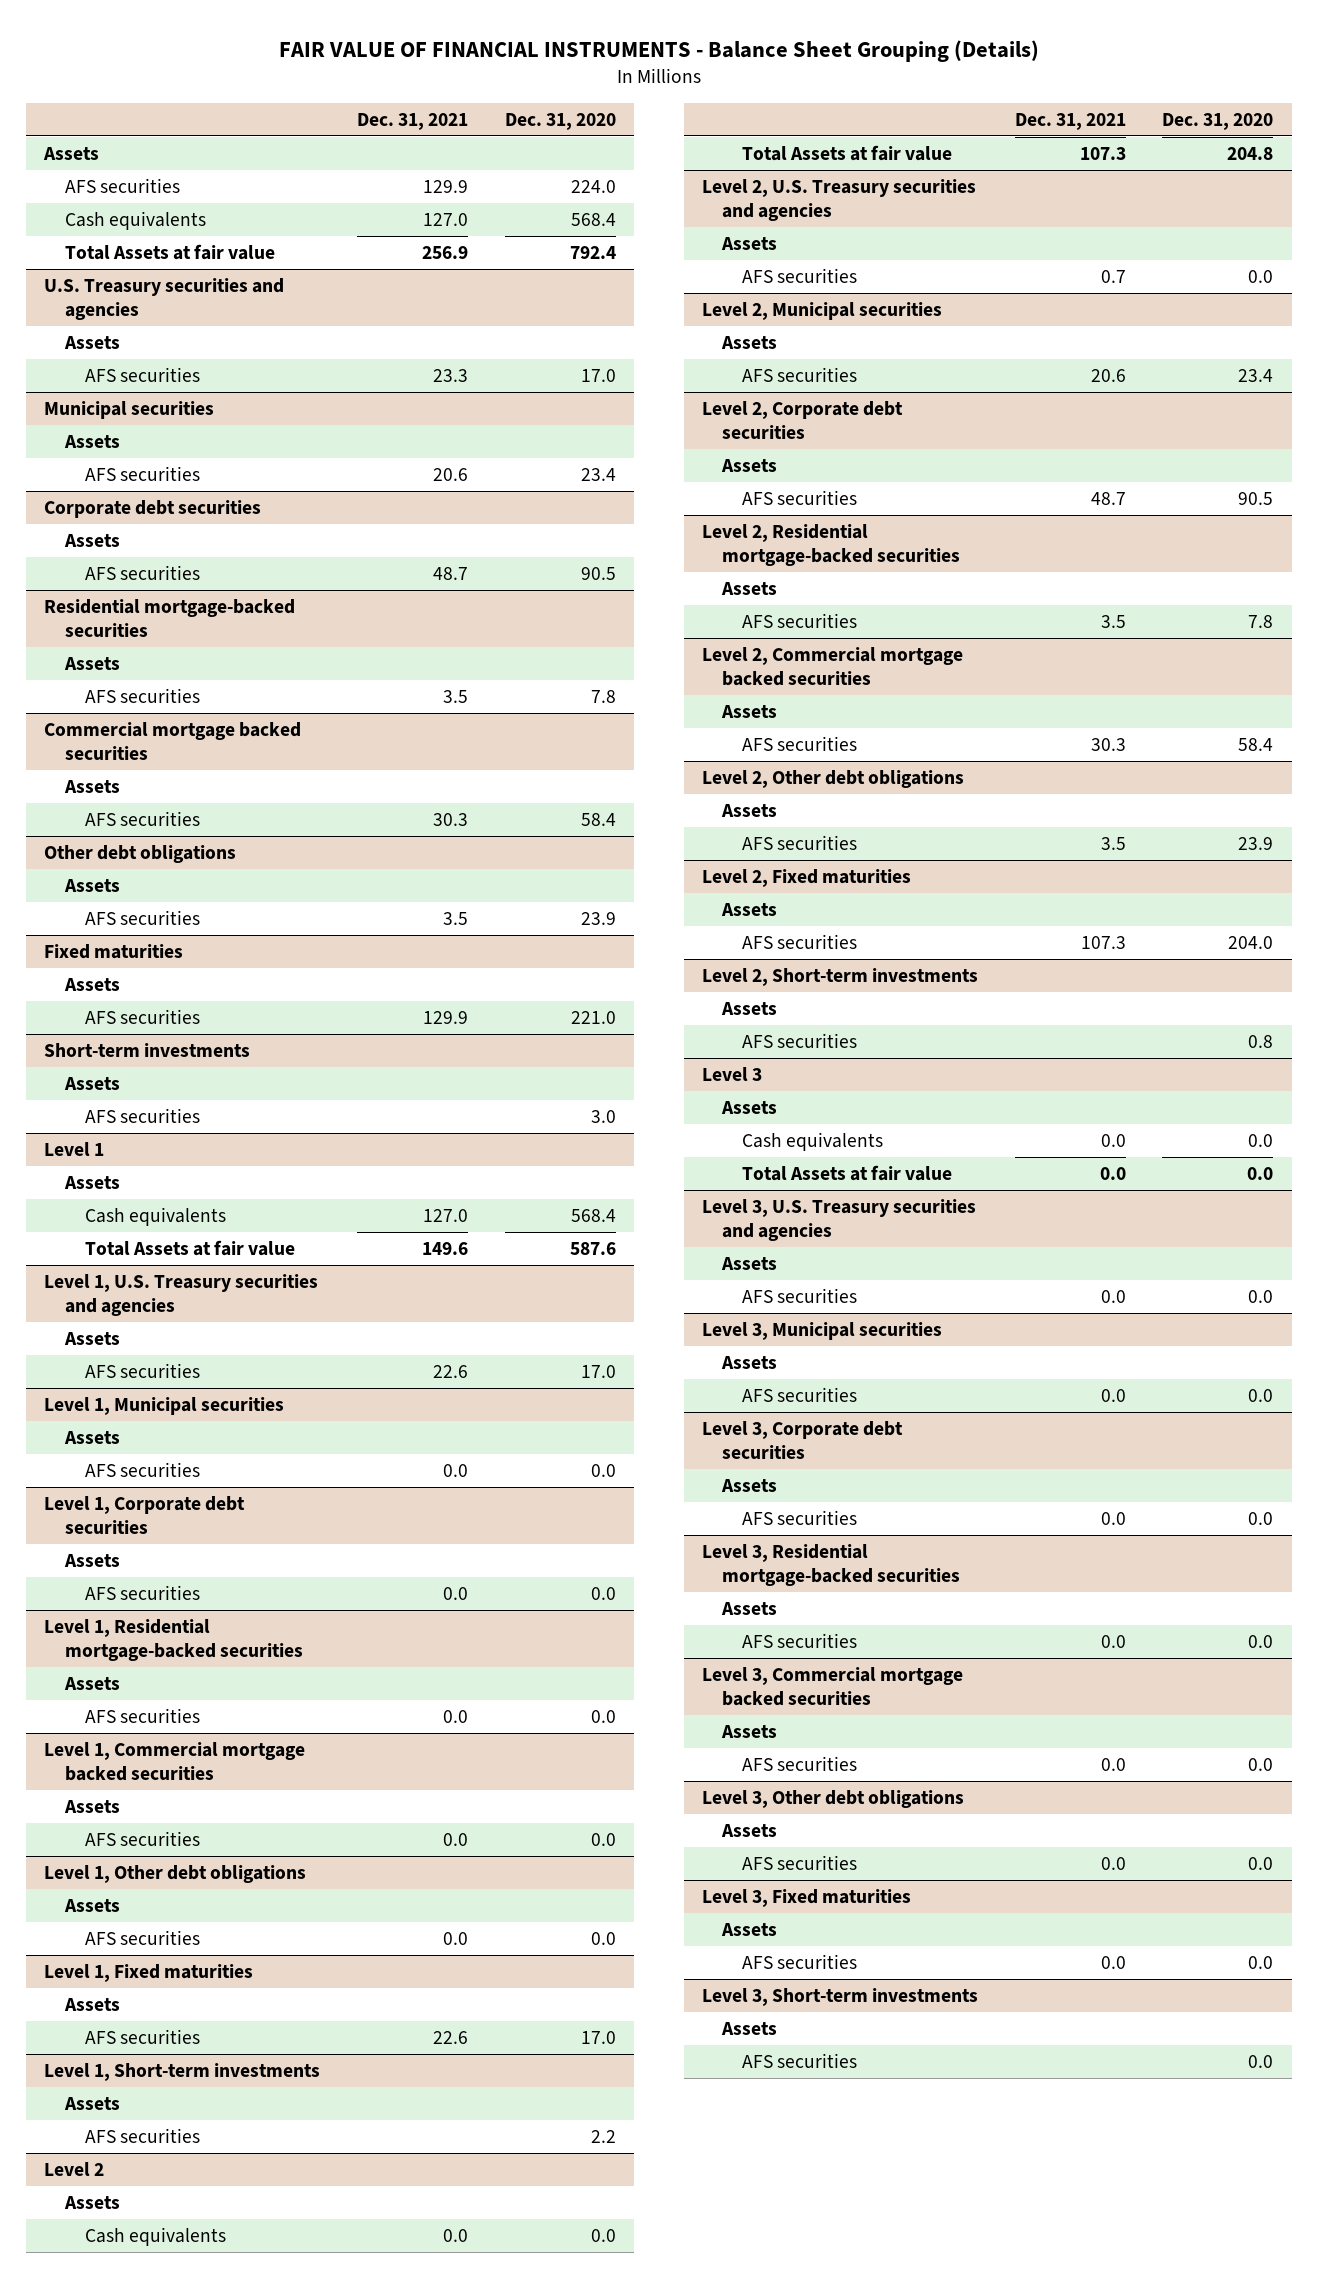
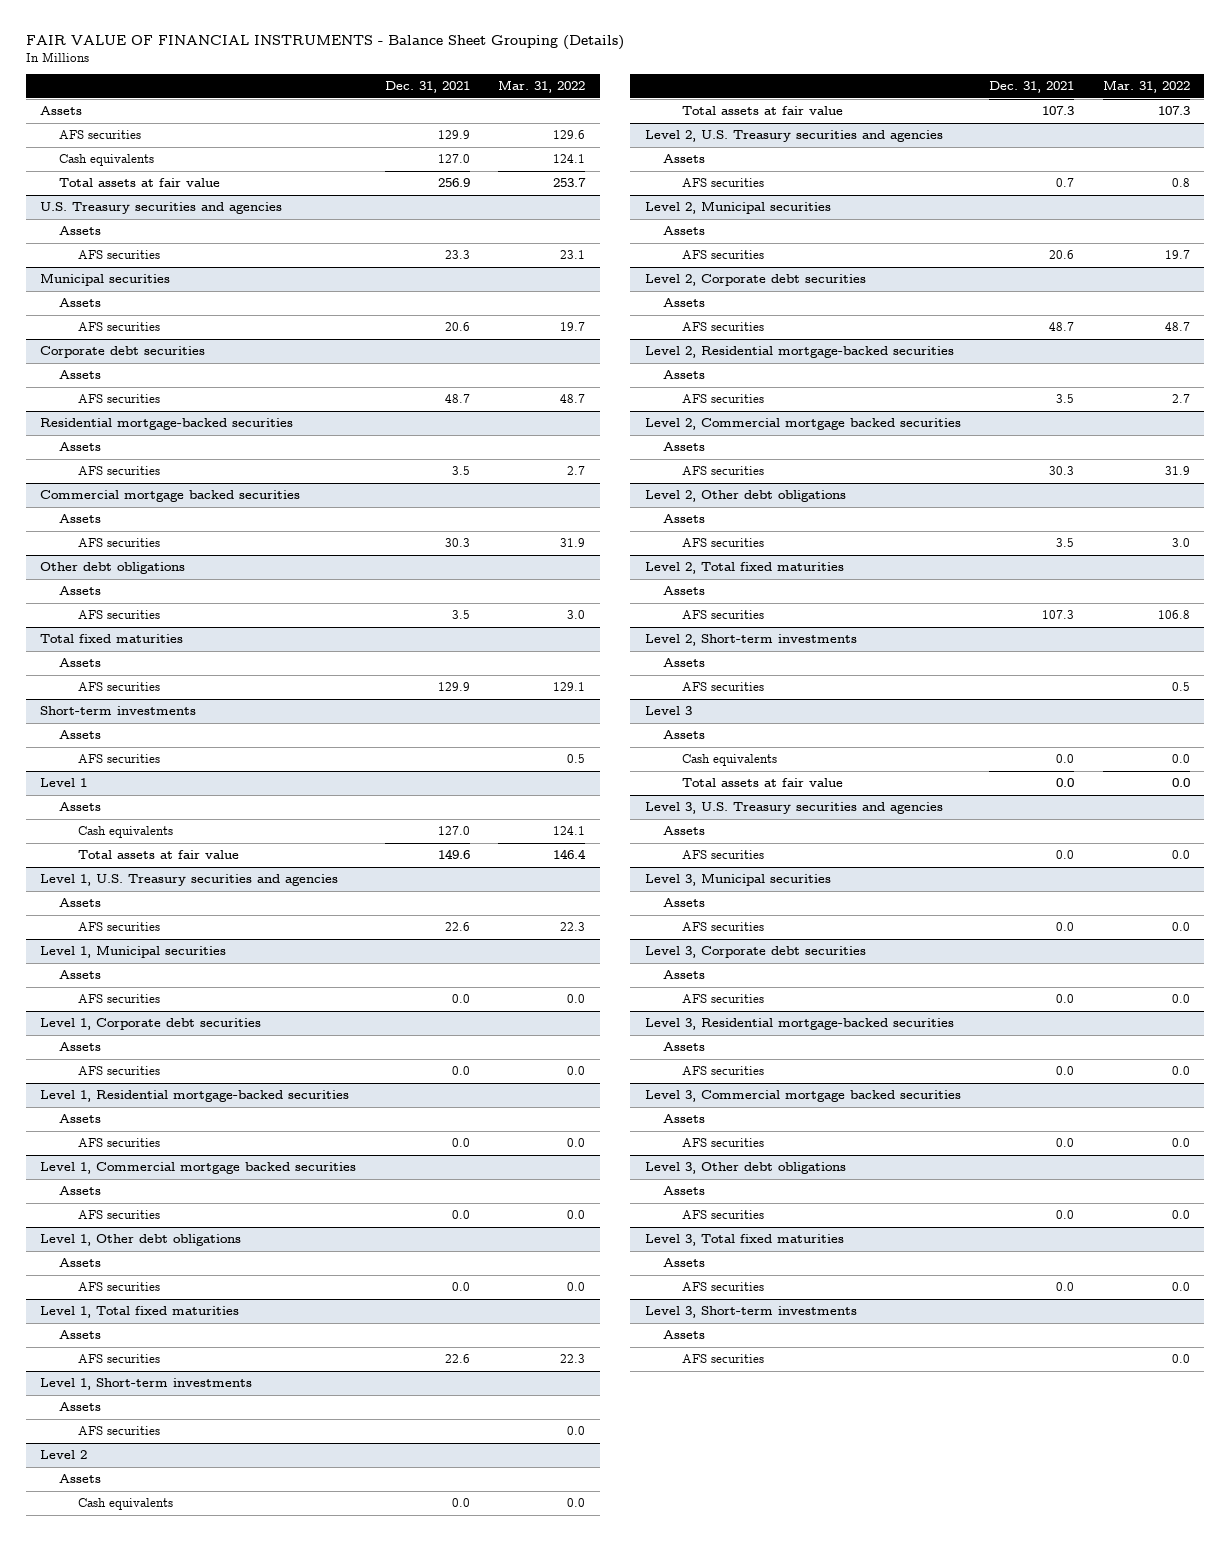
[504,112,616,130] Dec. 31, 2020 -> none
none -> [498,80,586,94] Mar. 31, 2022
[64,243,275,260] Total Assets at fair value -> [59,178,221,188] Total assets at fair value
[44,943,184,959] Fixed maturities -> [40,634,184,644] Total fixed maturities
[84,1239,295,1256] Total Assets at fair value -> [78,850,240,860] Total assets at fair value
[44,1963,254,1982] Level 1, Fixed maturities -> [40,1306,240,1319] Level 1, Total fixed maturities
[742,144,953,161] Total Assets at fair value -> [682,106,844,116] Total assets at fair value
[701,868,911,887] Level 2, Fixed maturities -> [644,562,844,575] Level 2, Total fixed maturities
[742,1164,953,1181] Total Assets at fair value -> [682,778,844,788] Total assets at fair value
[701,1888,911,1907] Level 3, Fixed maturities -> [644,1234,844,1247] Level 3, Total fixed maturities

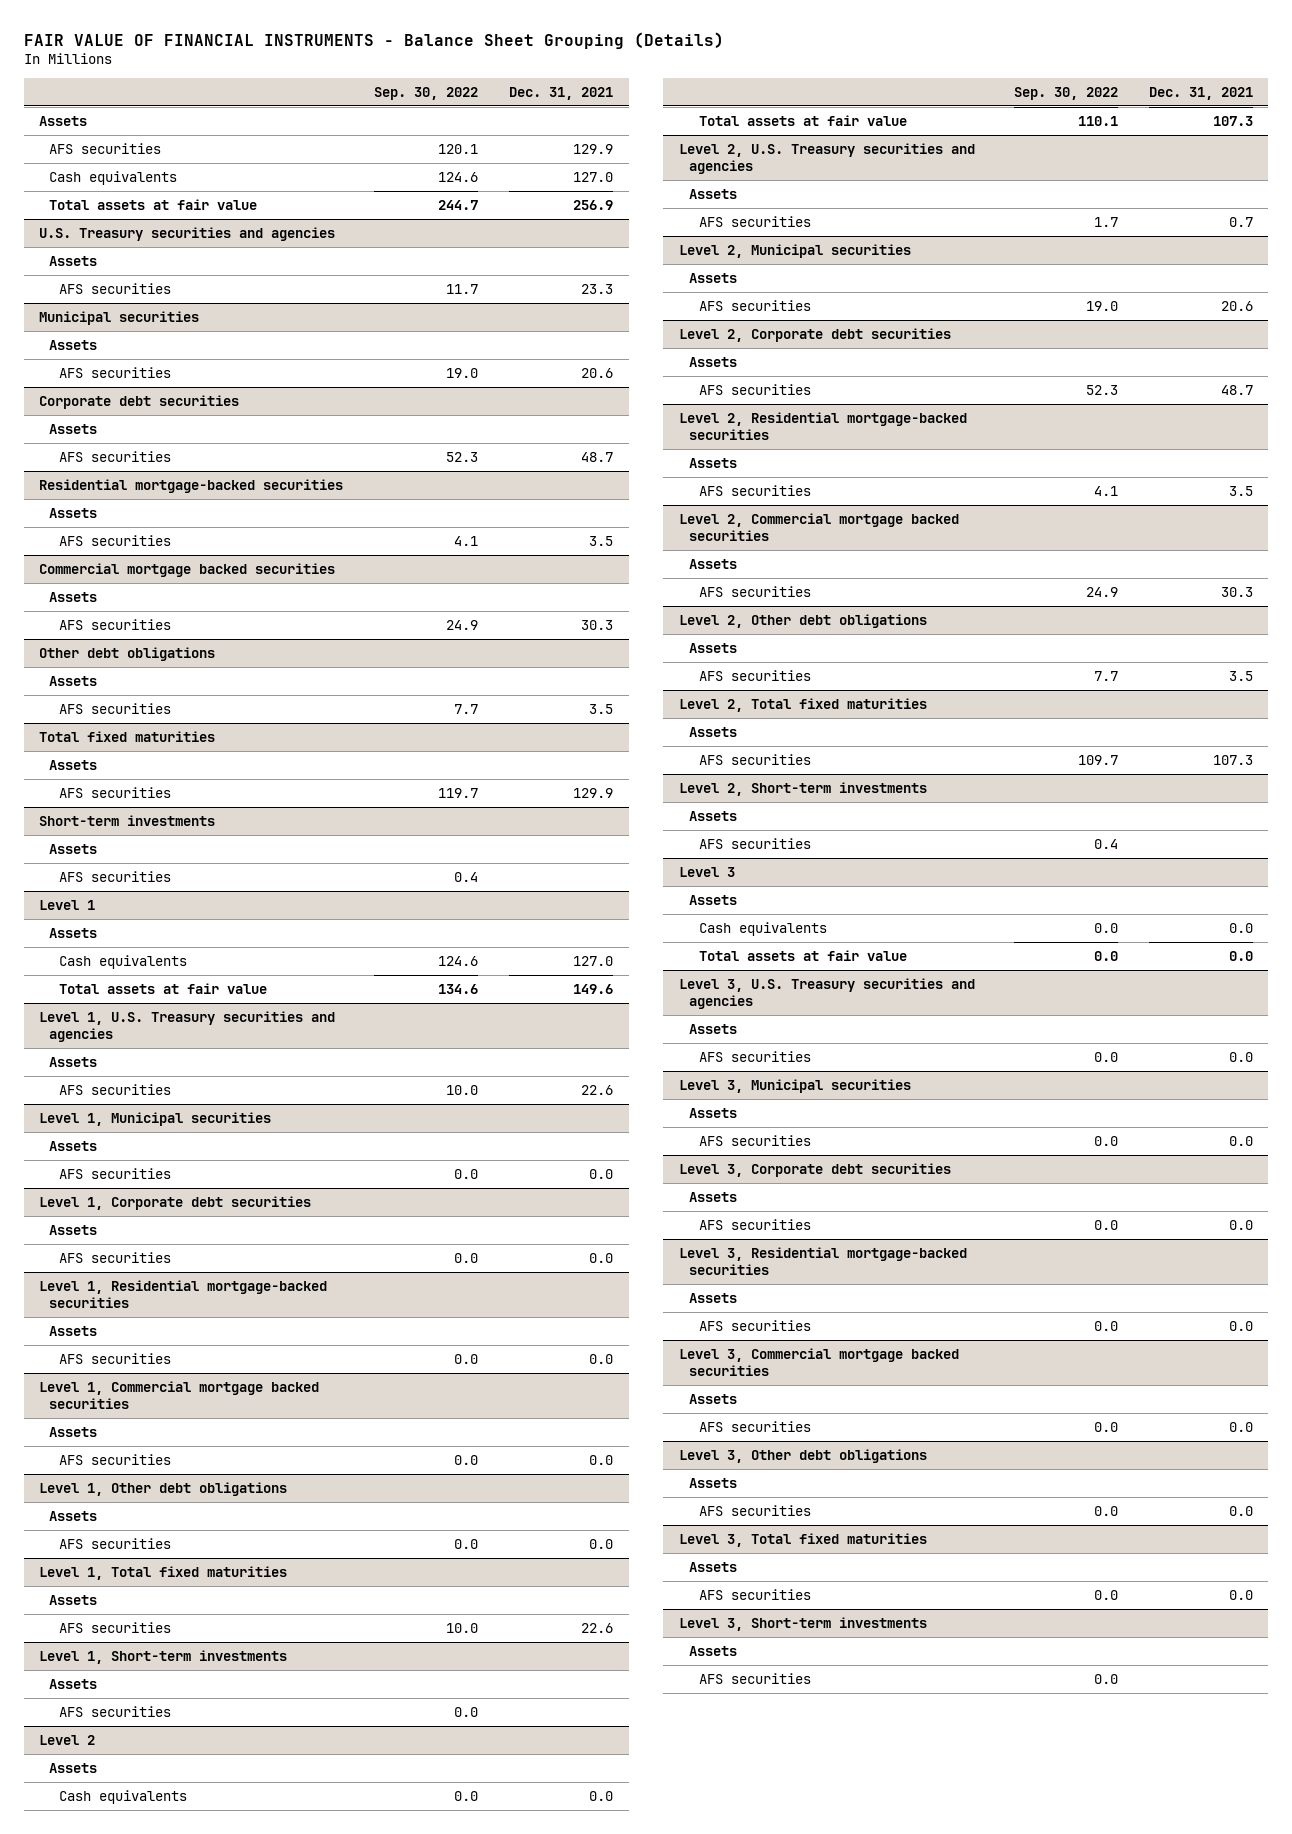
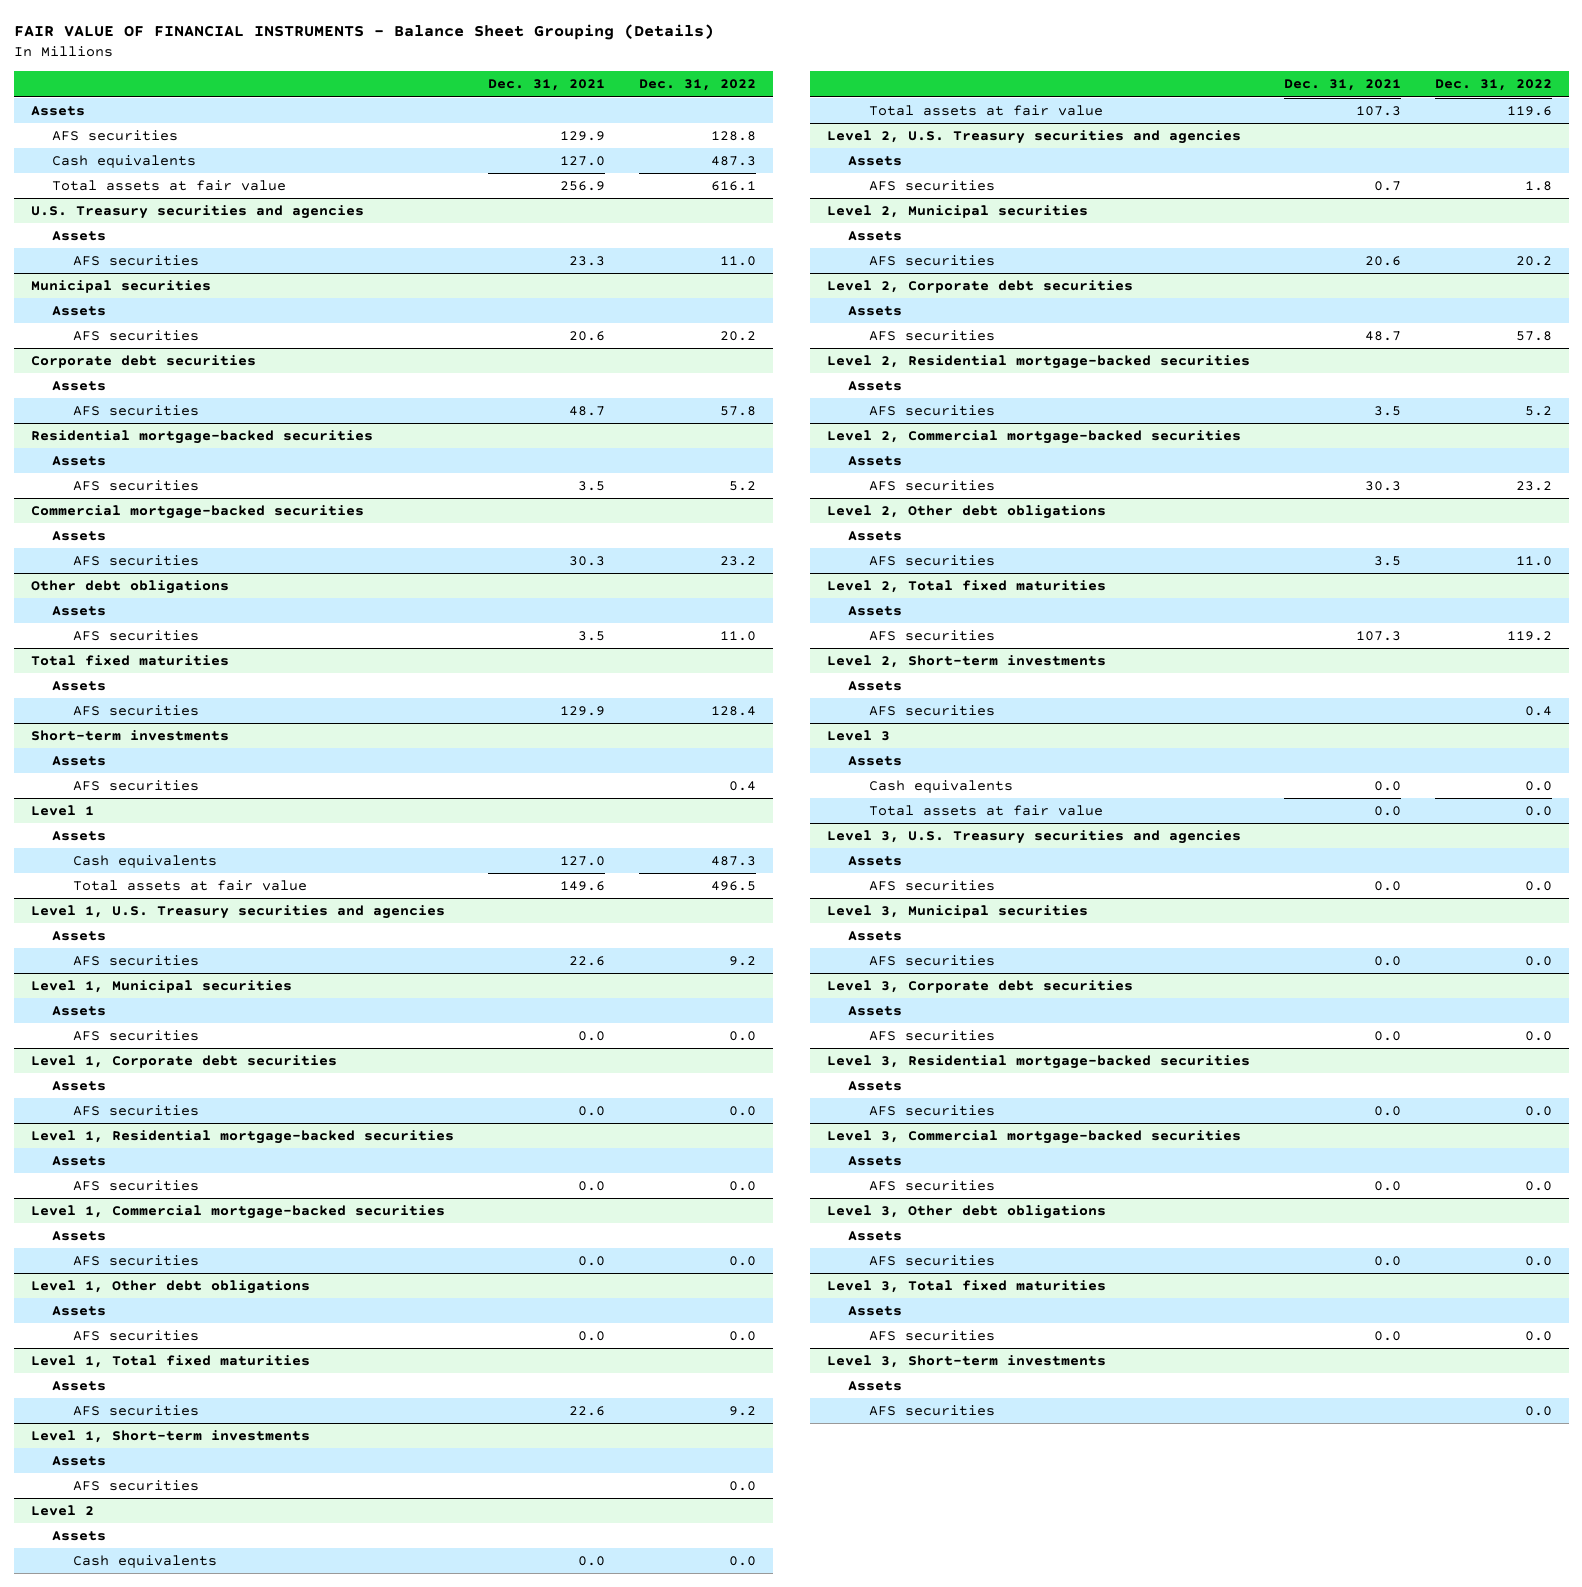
[374,87,479,101] Sep. 30, 2022 -> none
none -> [638,79,756,92] Dec. 31, 2022
[39,562,336,577] Commercial mortgage backed securities -> [30,505,364,520] Commercial mortgage-backed securities
[39,1380,320,1410] Level 1, Commercial mortgage backed securities -> [30,1205,445,1220] Level 1, Commercial mortgage-backed securities
[678,512,959,542] Level 2, Commercial mortgage backed securities -> [826,430,1241,445] Level 2, Commercial mortgage-backed securities
[678,1347,959,1377] Level 3, Commercial mortgage backed securities -> [826,1130,1241,1145] Level 3, Commercial mortgage-backed securities

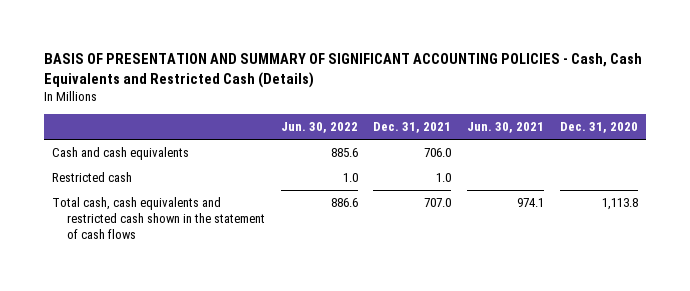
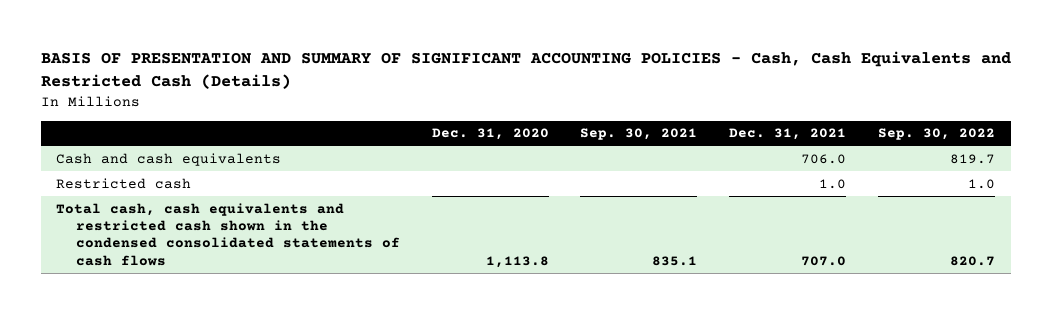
[280,122,358,134] Jun. 30, 2022 -> none
[467,122,545,134] Jun. 30, 2021 -> none
none -> [580,128,698,141] Sep. 30, 2021
none -> [877,128,995,141] Sep. 30, 2022
[52,197,265,240] Total cash, cash equivalents and restricted cash shown in the statement of cash flows -> [56,202,401,266] Total cash, cash equivalents and restricted cash shown in the condensed consolidated statements of cash flows

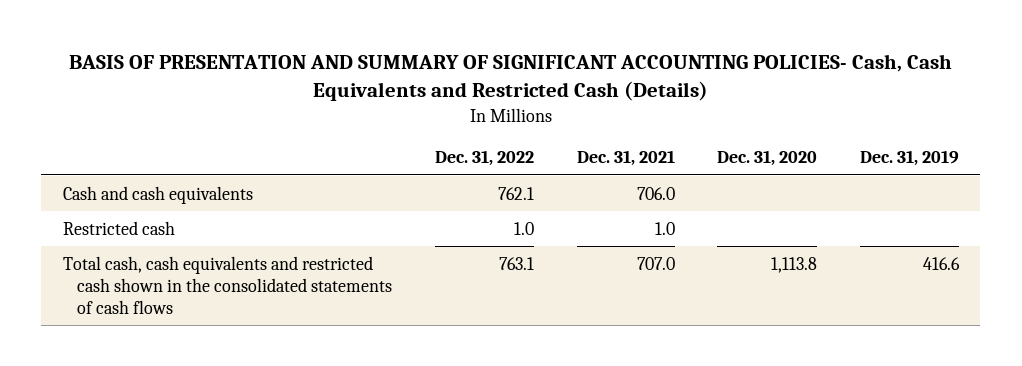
[40,51,1011,90] BASIS OF PRESENTATION AND SUMMARY OF SIGNIFICANT ACCOUNTING POLICIES - Cash, Cash Equivalents and Restricted Cash (Details) -> [68,54,952,102] BASIS OF PRESENTATION AND SUMMARY OF SIGNIFICANT ACCOUNTING POLICIES- Cash, Cash Equivalents and Restricted Cash (Details)
[580,128,698,141] Sep. 30, 2021 -> none
[877,128,995,141] Sep. 30, 2022 -> none
none -> [434,150,534,167] Dec. 31, 2022
none -> [859,150,959,167] Dec. 31, 2019
[56,202,401,266] Total cash, cash equivalents and restricted cash shown in the condensed consolidated statements of cash flows -> [62,255,393,314] Total cash, cash equivalents and restricted cash shown in the consolidated statements of cash flows

